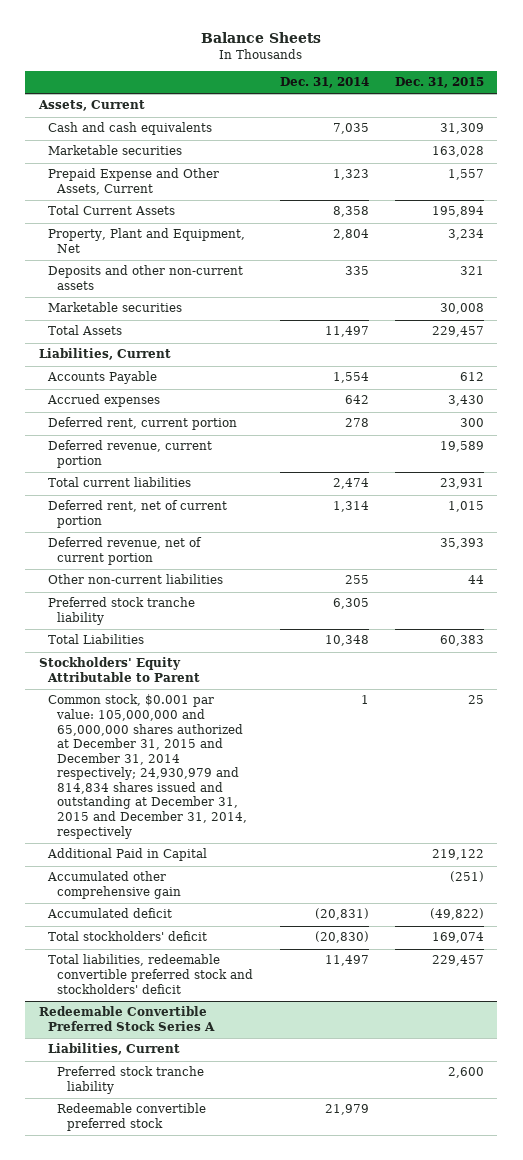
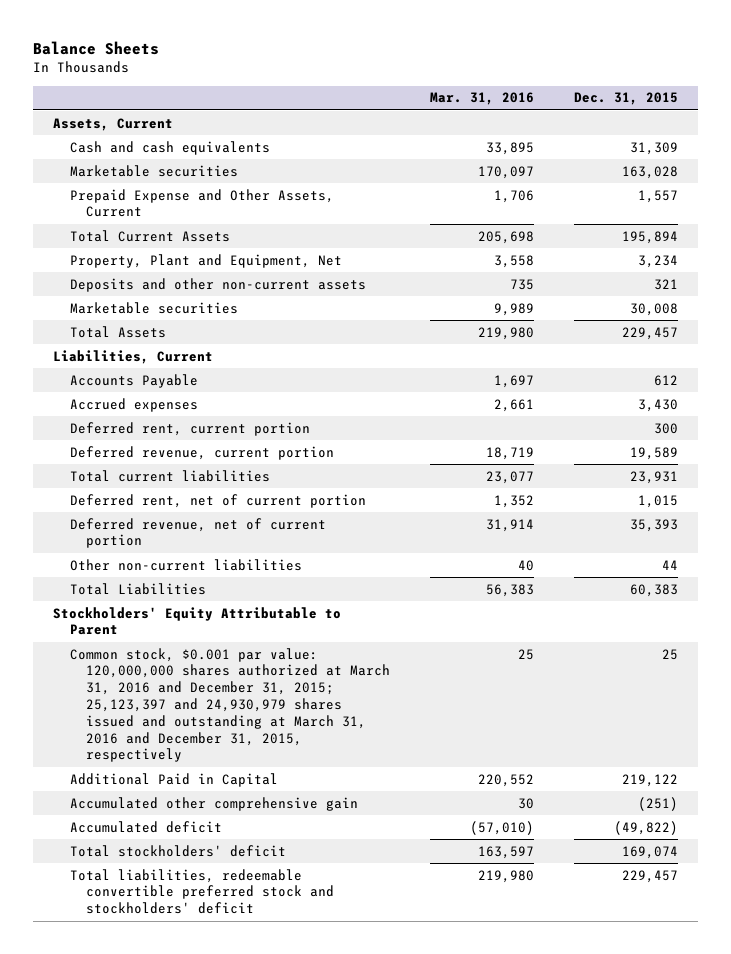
[279,77,369,89] Dec. 31, 2014 -> none
none -> [429,92,534,106] Mar. 31, 2016
[47,597,195,626] Preferred stock tranche liability -> none
[47,694,248,839] Common stock, $0.001 par value: 105,000,000 and 65,000,000 shares authorized at December 31, 2015 and December 31, 2014 respectively; 24,930,979 and 814,834 shares issued and outstanding at December 31, 2015 and December 31, 2014, respectively -> [69,647,390,763] Common stock, $0.001 par value: 120,000,000 shares authorized at March 31, 2016 and December 31, 2015; 25,123,397 and 24,930,979 shares issued and outstanding at March 31, 2016 and December 31, 2015, respectively
[38,1006,215,1032] Redeemable Convertible Preferred Stock Series A -> none
[47,1043,180,1056] Liabilities, Current -> none
[57,1066,205,1095] Preferred stock tranche liability -> none
[57,1103,207,1132] Redeemable convertible preferred stock -> none

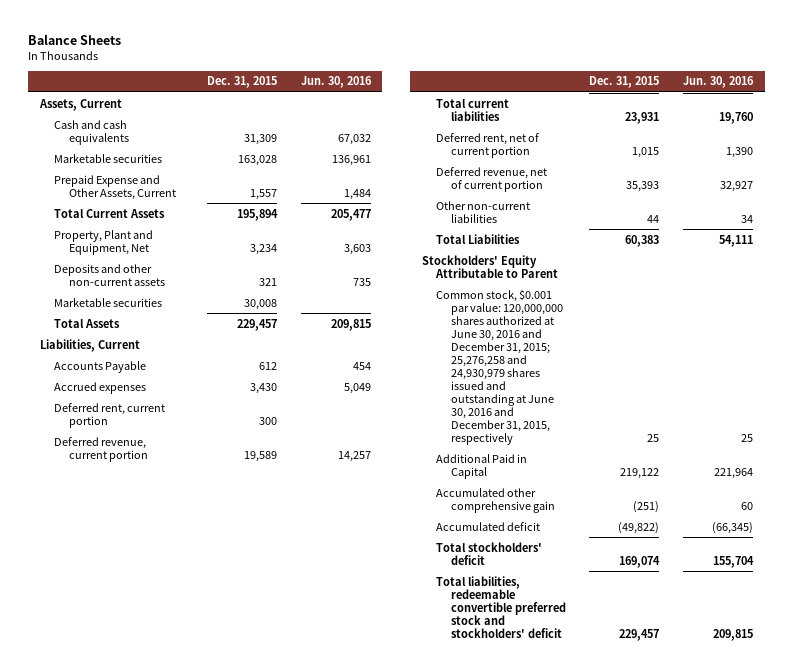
[429,92,534,106] Mar. 31, 2016 -> none
none -> [300,76,372,89] Jun. 30, 2016
[69,647,390,763] Common stock, $0.001 par value: 120,000,000 shares authorized at March 31, 2016 and December 31, 2015; 25,123,397 and 24,930,979 shares issued and outstanding at March 31, 2016 and December 31, 2015, respectively -> [436,288,563,445] Common stock, $0.001 par value: 120,000,000 shares authorized at June 30, 2016 and December 31, 2015; 25,276,258 and 24,930,979 shares issued and outstanding at June 30, 2016 and December 31, 2015, respectively

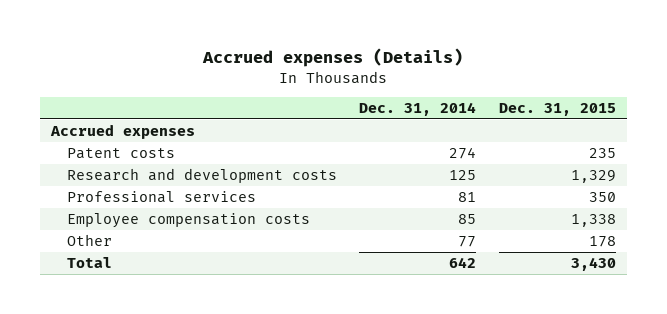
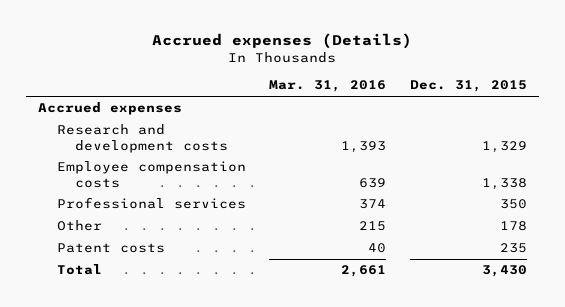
[359,101,477,116] Dec. 31, 2014 -> none
none -> [269,80,387,93] Mar. 31, 2016
[67,190,257,203] Professional services -> [56,197,246,210] Professional services
[67,147,176,159] Patent costs -> [56,243,165,254] Patent costs

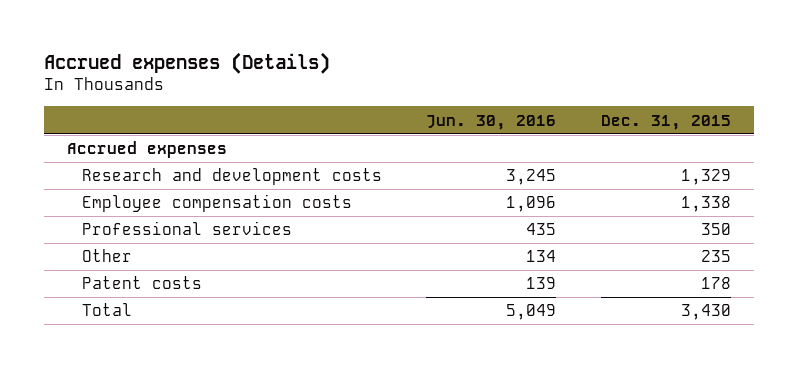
[269,80,387,93] Mar. 31, 2016 -> none
none -> [426,114,557,130] Jun. 30, 2016
[499,221,527,232] 178 -> [701,250,732,263] 235
[499,243,527,254] 235 -> [701,277,732,290] 178

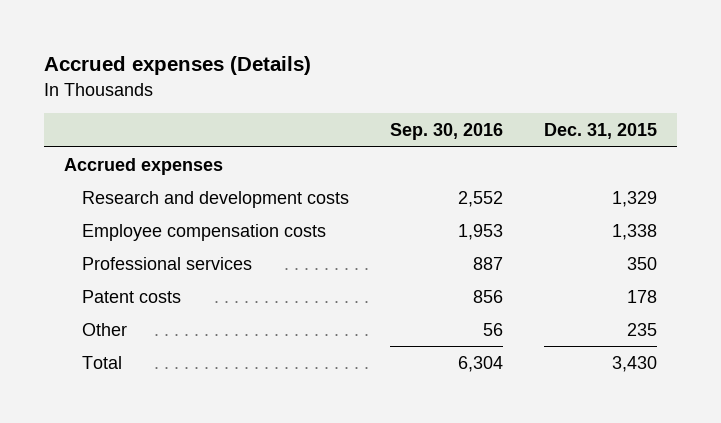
[426,114,557,130] Jun. 30, 2016 -> none
none -> [389,123,503,141] Sep. 30, 2016
[81,249,132,263] Other -> [81,322,127,336] Other

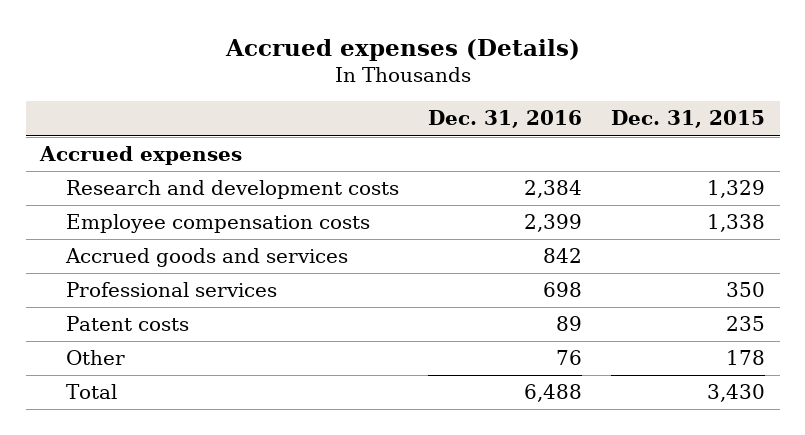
[389,123,503,141] Sep. 30, 2016 -> none
none -> [428,110,583,129] Dec. 31, 2016
none -> [65,248,349,268] Accrued goods and services
[626,289,657,303] 178 -> [726,316,766,332] 235
[626,322,657,336] 235 -> [726,350,766,366] 178

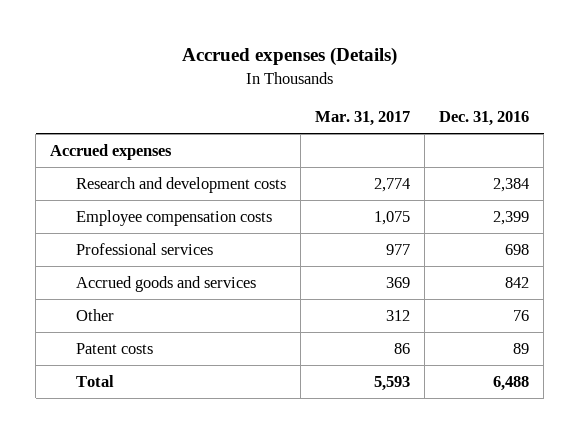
[611,110,766,129] Dec. 31, 2015 -> none
none -> [314,111,410,127] Mar. 31, 2017
[65,248,349,268] Accrued goods and services -> [75,275,256,292] Accrued goods and services
[66,316,190,332] Patent costs -> [75,342,153,354] Patent costs

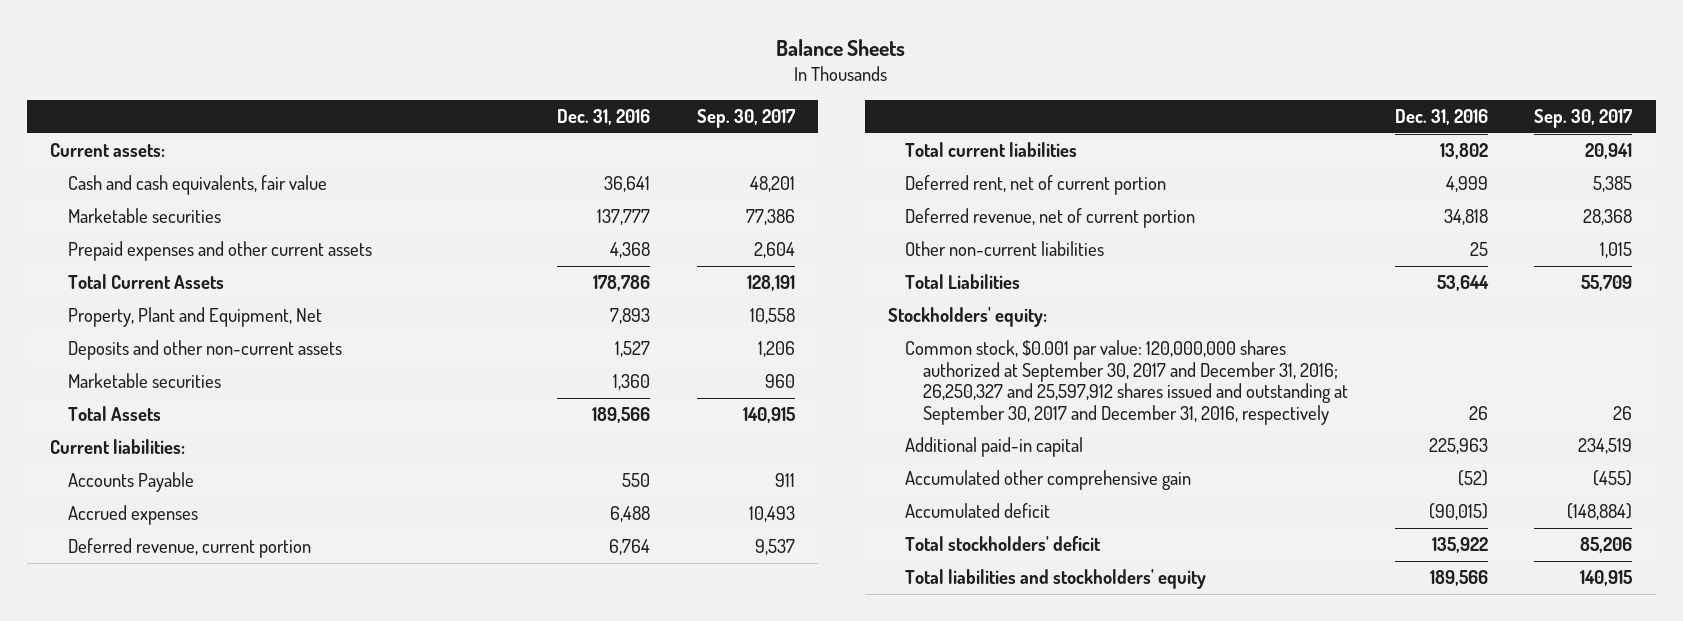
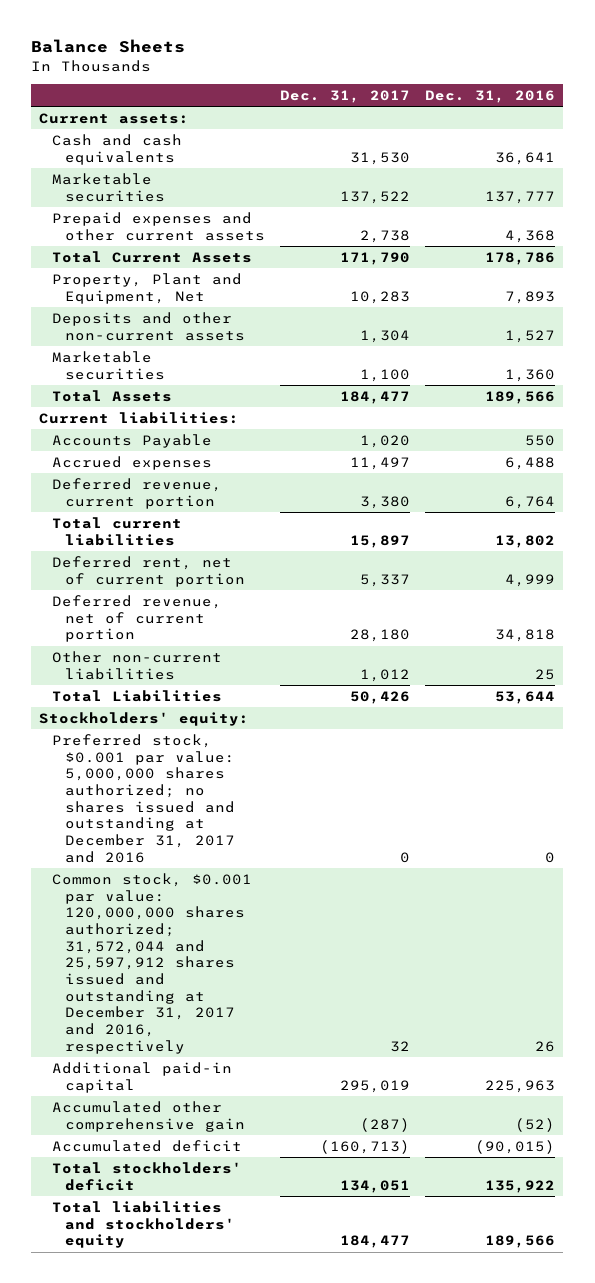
[696,109,795,129] Sep. 30, 2017 -> none
none -> [280,89,411,103] Dec. 31, 2017
[67,175,327,196] Cash and cash equivalents, fair value -> [52,133,183,165] Cash and cash equivalents
none -> [52,733,235,863] Preferred stock, $0.001 par value: 5,000,000 shares authorized; no shares issued and outstanding at December 31, 2017 and 2016
[905,340,1348,425] Common stock, $0.001 par value: 120,000,000 shares authorized at September 30, 2017 and December 31, 2016; 26,250,327 and 25,597,912 shares issued and outstanding at September 30, 2017 and December 31, 2016, respectively -> [52,872,253,1054] Common stock, $0.001 par value: 120,000,000 shares authorized; 31,572,044 and 25,597,912 shares issued and outstanding at December 31, 2017 and 2016, respectively

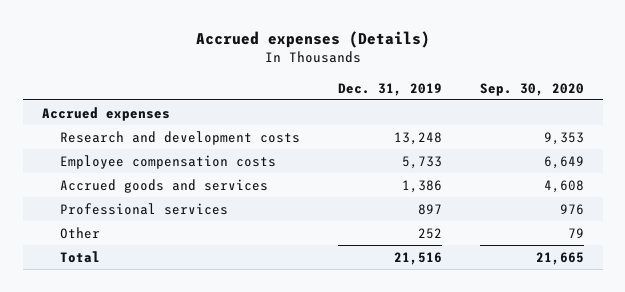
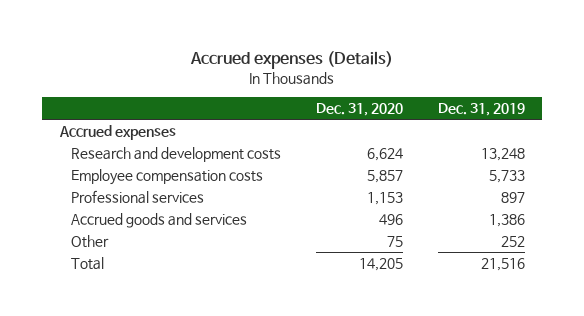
[479,82,584,96] Sep. 30, 2020 -> none
none -> [315,103,403,117] Dec. 31, 2020
[59,178,268,193] Accrued goods and services -> [71,213,248,229] Accrued goods and services

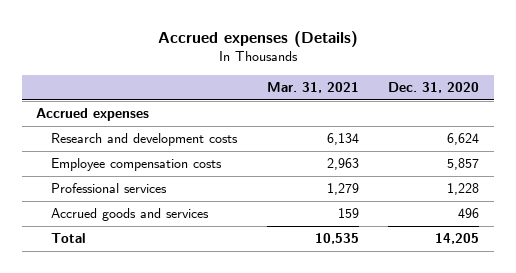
[437,103,525,117] Dec. 31, 2019 -> none
none -> [266,81,359,93] Mar. 31, 2021
[366,192,403,206] 1,153 -> [447,183,480,196] 1,228
[71,235,110,249] Other -> none

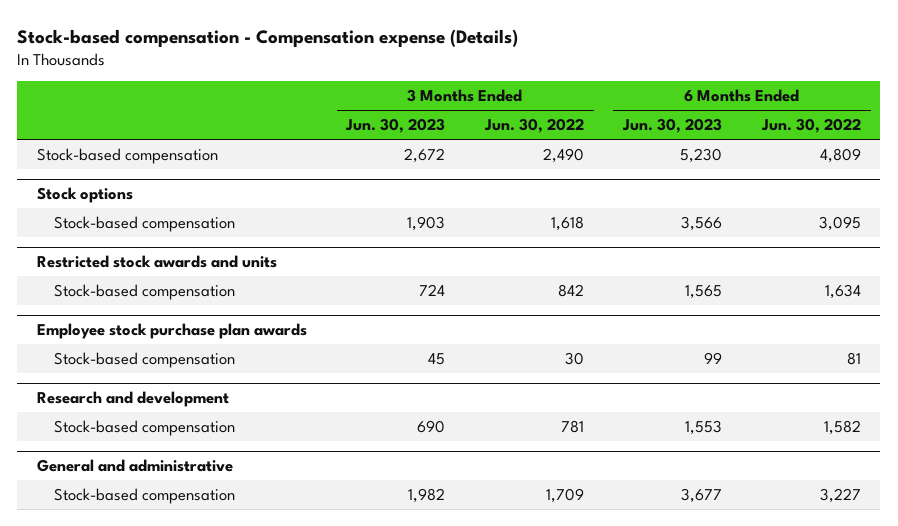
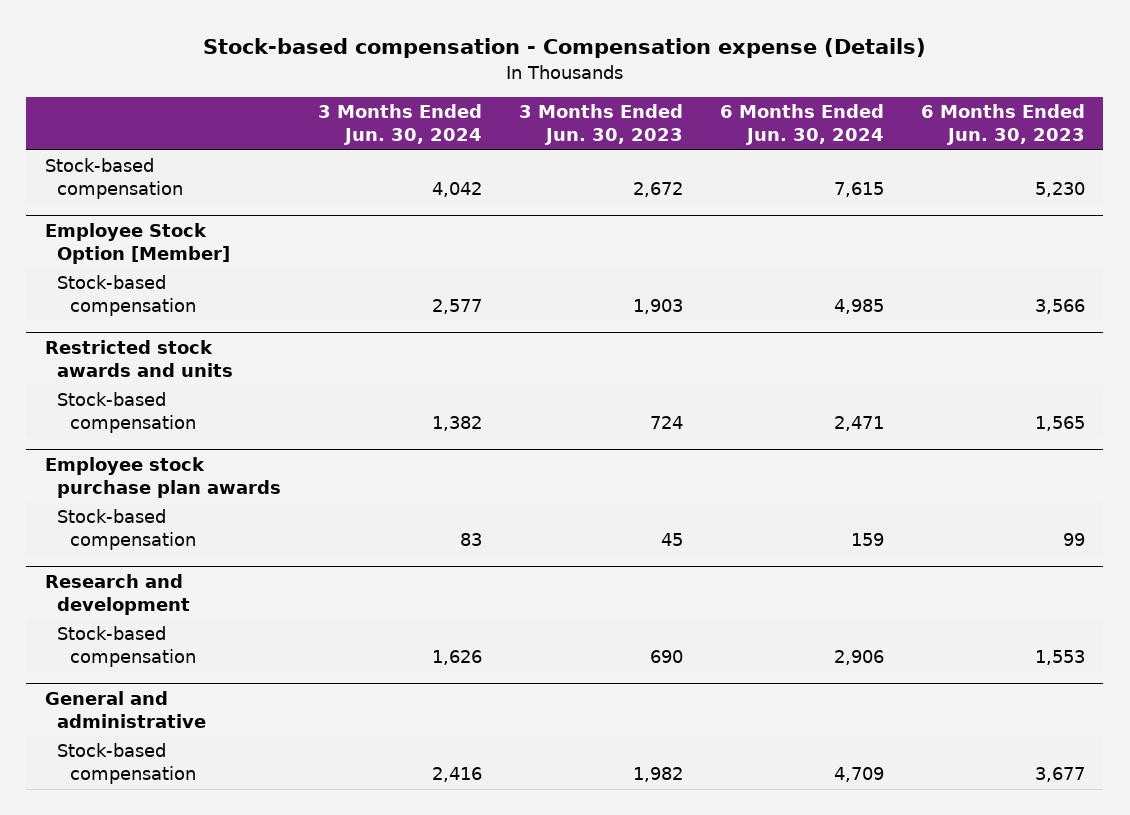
[483,118,584,134] Jun. 30, 2022 -> none
[760,118,861,134] Jun. 30, 2022 -> none
none -> [318,104,483,146] 3 Months Ended Jun. 30, 2024
none -> [719,104,884,146] 6 Months Ended Jun. 30, 2024
[37,187,134,204] Stock options -> [44,222,231,264] Employee Stock Option [Member]

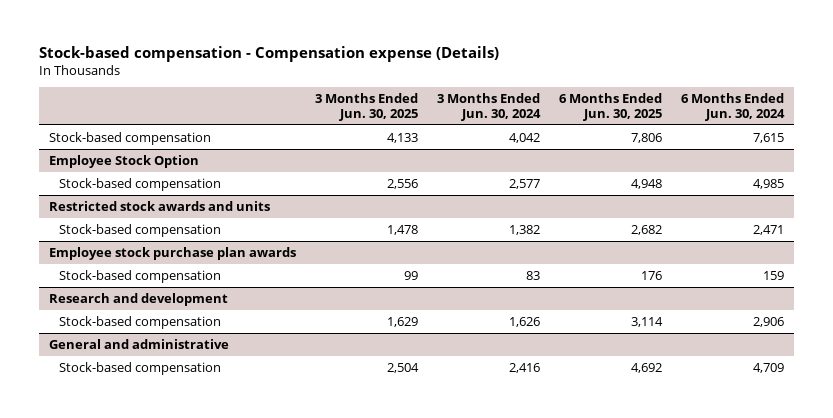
[519,104,684,146] 3 Months Ended Jun. 30, 2023 -> none
[920,104,1085,146] 6 Months Ended Jun. 30, 2023 -> none
none -> [314,93,418,121] 3 Months Ended Jun. 30, 2025
none -> [559,93,663,121] 6 Months Ended Jun. 30, 2025
[44,222,231,264] Employee Stock Option [Member] -> [48,154,199,168] Employee Stock Option

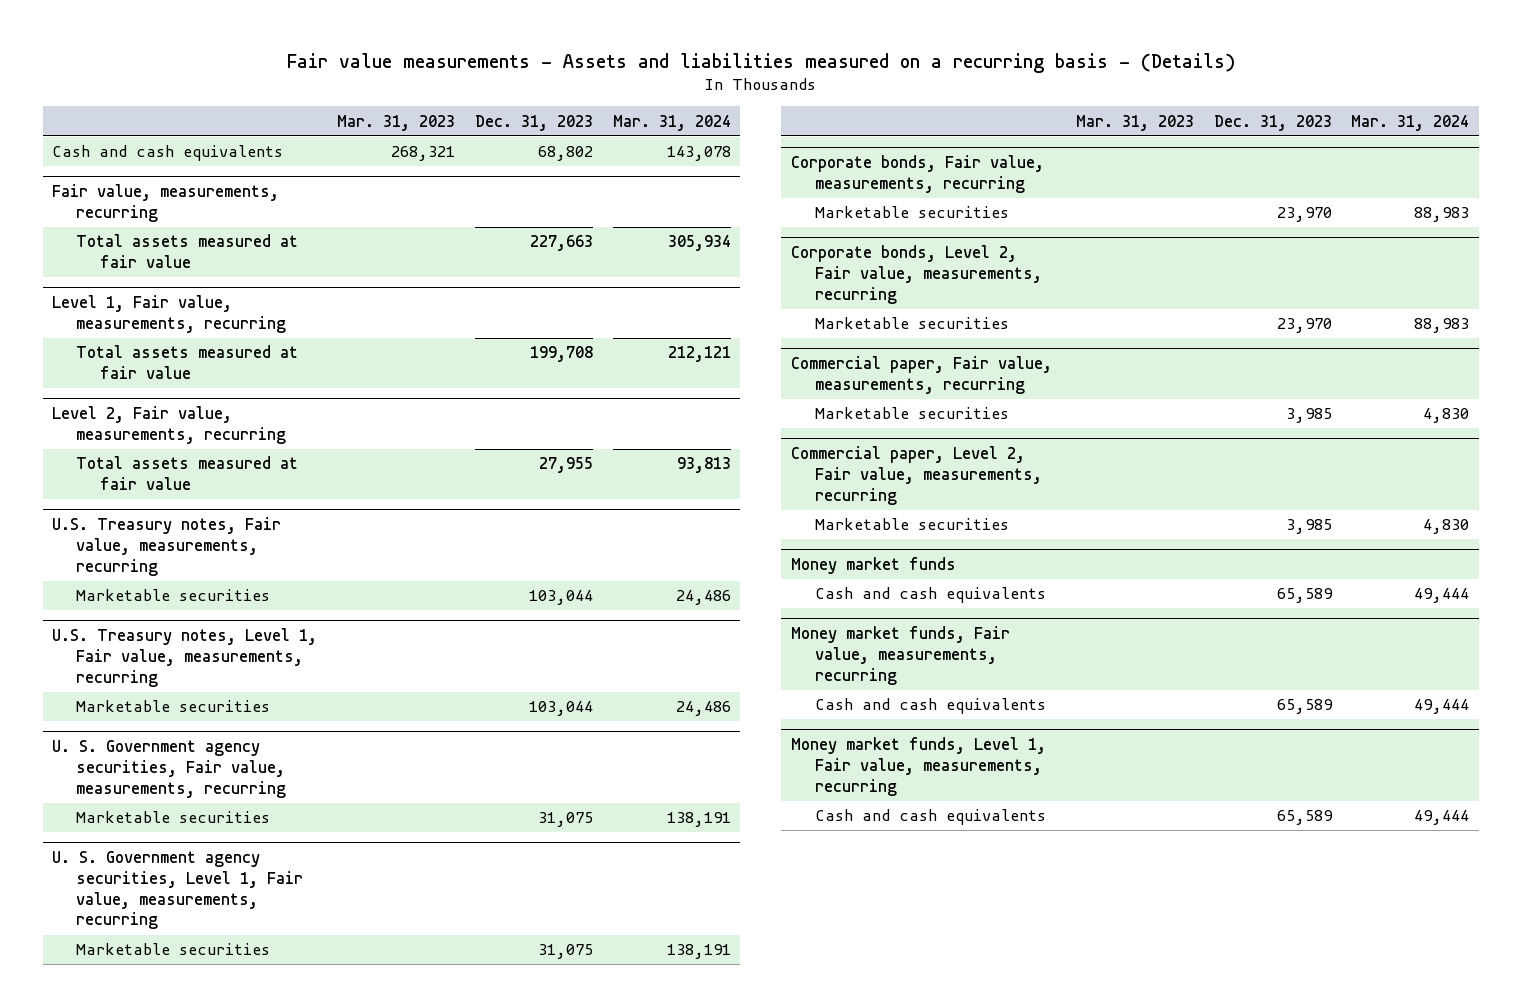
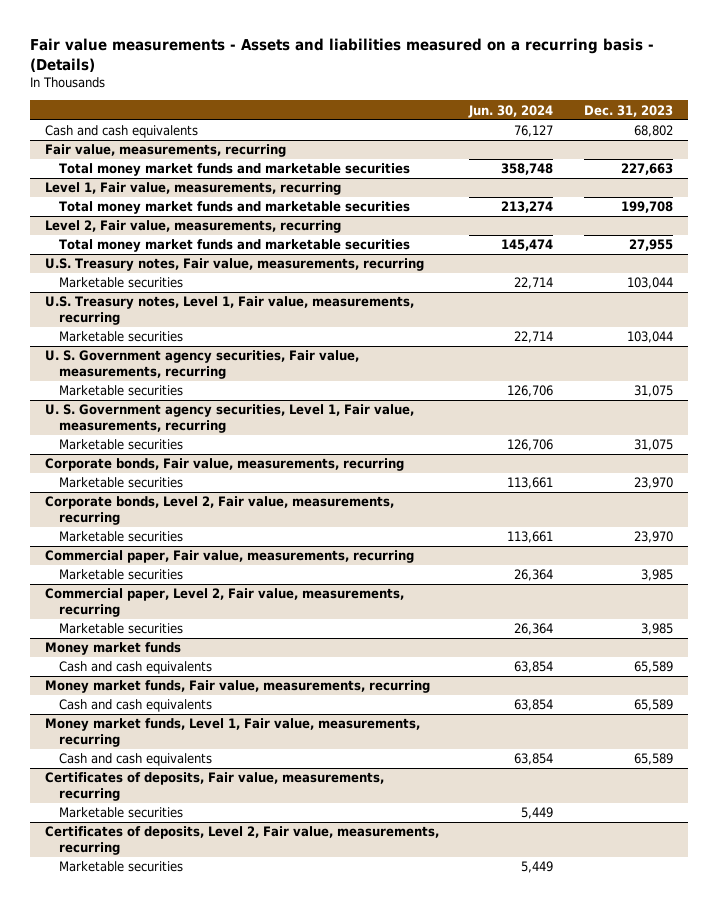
[337,114,456,131] Mar. 31, 2023 -> none
[612,114,731,131] Mar. 31, 2024 -> none
none -> [468,104,554,118] Jun. 30, 2024
[76,234,299,269] Total assets measured at fair value -> [59,163,411,177] Total money market funds and marketable securities
[76,345,299,380] Total assets measured at fair value -> [59,201,411,215] Total money market funds and marketable securities
[76,456,299,491] Total assets measured at fair value -> [59,239,411,253] Total money market funds and marketable securities
none -> [45,772,385,802] Certificates of deposits, Fair value, measurements, recurring
none -> [59,807,184,819] Marketable securities
none -> [45,826,440,856] Certificates of deposits, Level 2, Fair value, measurements, recurring
none -> [59,861,184,873] Marketable securities

